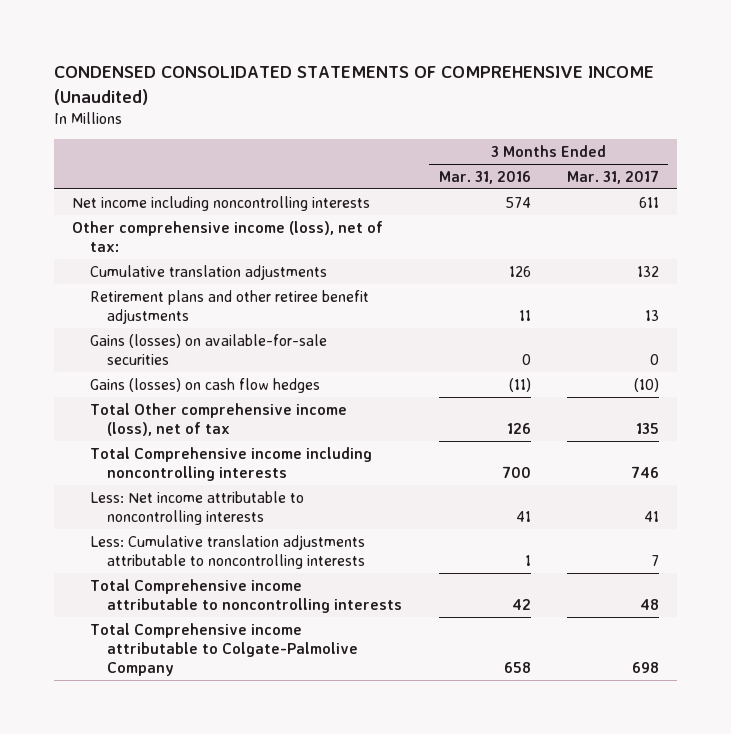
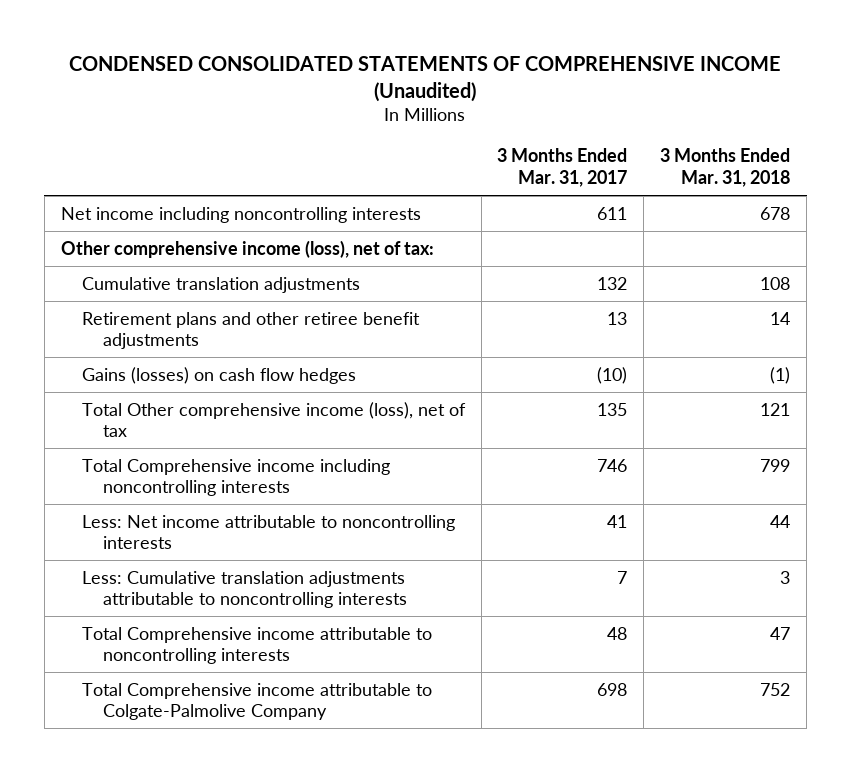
[438,170,531,184] Mar. 31, 2016 -> none
none -> [660,148,791,187] 3 Months Ended Mar. 31, 2018
[89,333,327,365] Gains (losses) on available-for-sale securities -> none

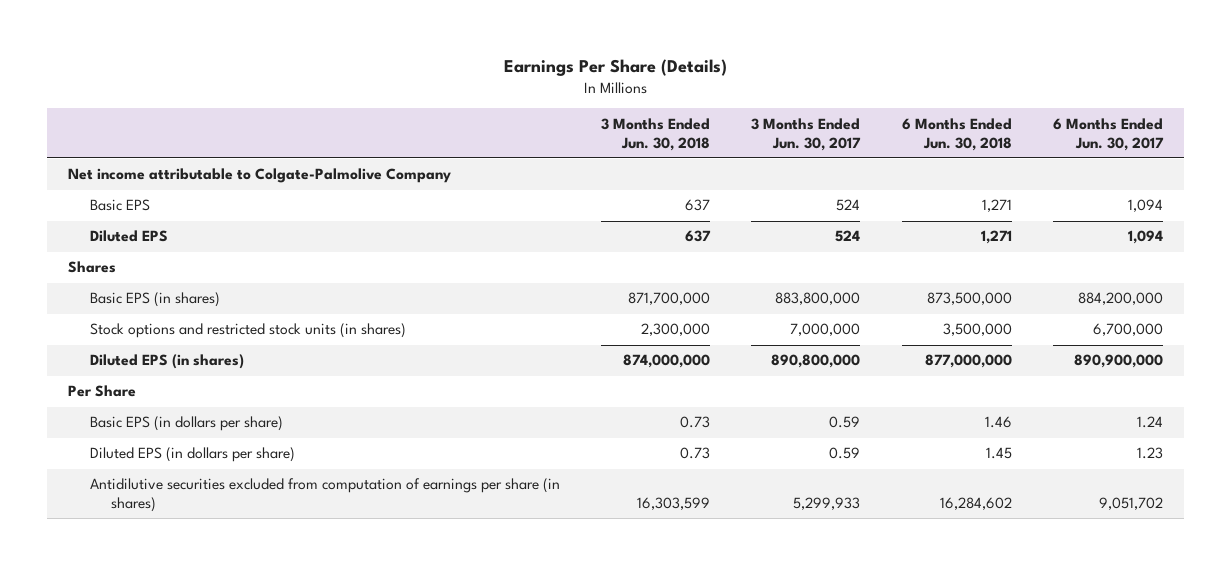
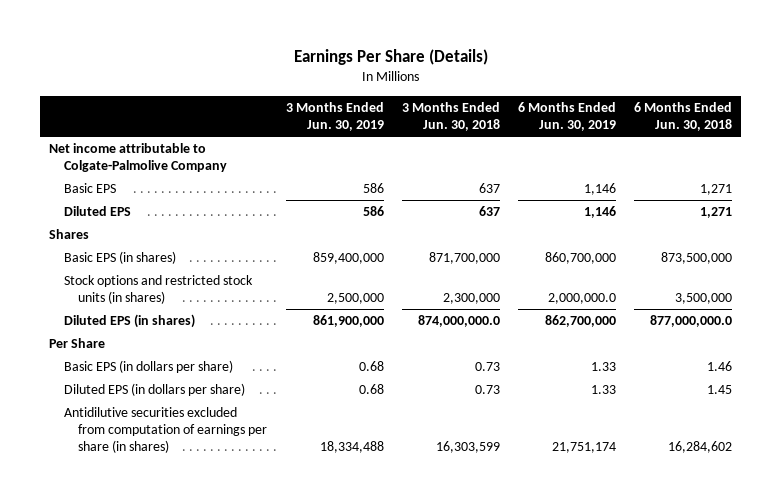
[751,117,862,151] 3 Months Ended Jun. 30, 2017 -> none
[1053,117,1165,151] 6 Months Ended Jun. 30, 2017 -> none
none -> [285,101,384,131] 3 Months Ended Jun. 30, 2019
none -> [517,101,616,131] 6 Months Ended Jun. 30, 2019
[623,354,711,369] 874,000,000 -> [417,315,500,328] 874,000,000.0
[924,354,1012,369] 877,000,000 -> [649,315,732,328] 877,000,000.0

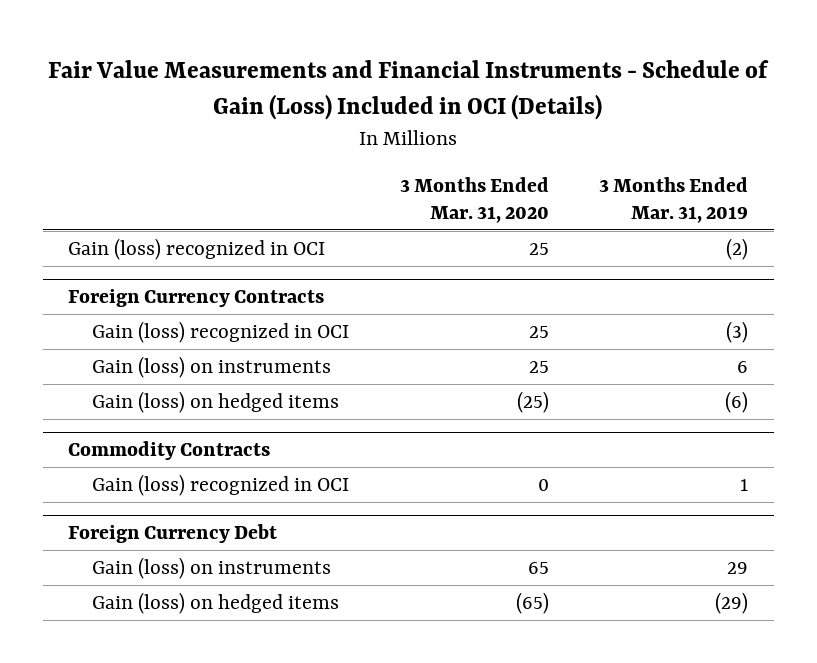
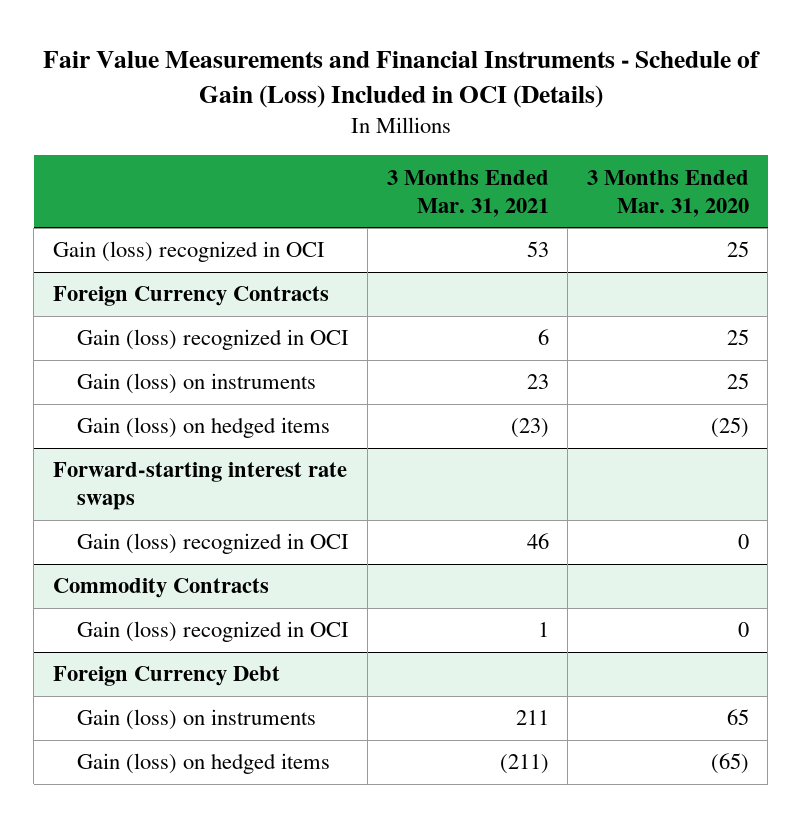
[599,176,749,223] 3 Months Ended Mar. 31, 2019 -> none
none -> [386,169,549,217] 3 Months Ended Mar. 31, 2021
none -> [52,462,347,511] Forward-starting interest rate swaps
none -> [76,533,349,555] Gain (loss) recognized in OCI

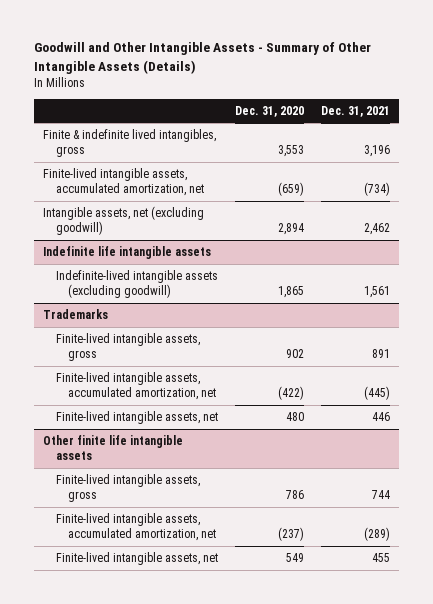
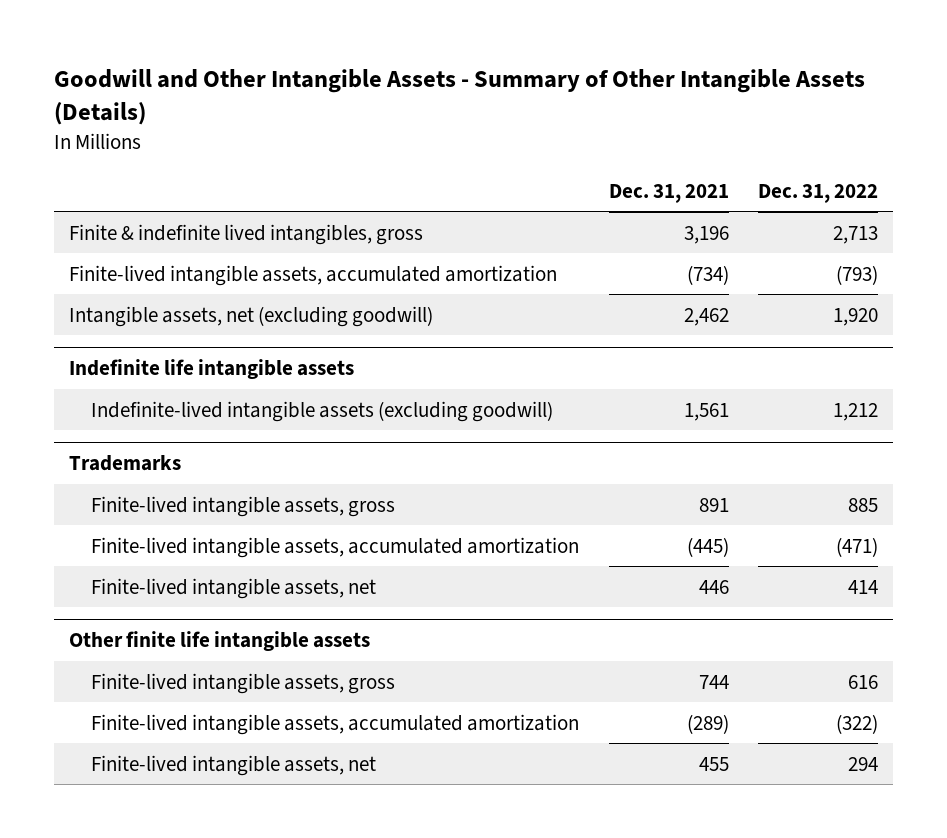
[234,105,304,117] Dec. 31, 2020 -> none
none -> [757,183,878,203] Dec. 31, 2022
[42,168,204,196] Finite-lived intangible assets, accumulated amortization, net -> [69,264,558,286] Finite-lived intangible assets, accumulated amortization
[55,372,217,400] Finite-lived intangible assets, accumulated amortization, net -> [91,536,580,558] Finite-lived intangible assets, accumulated amortization
[55,513,217,541] Finite-lived intangible assets, accumulated amortization, net -> [91,713,580,735] Finite-lived intangible assets, accumulated amortization

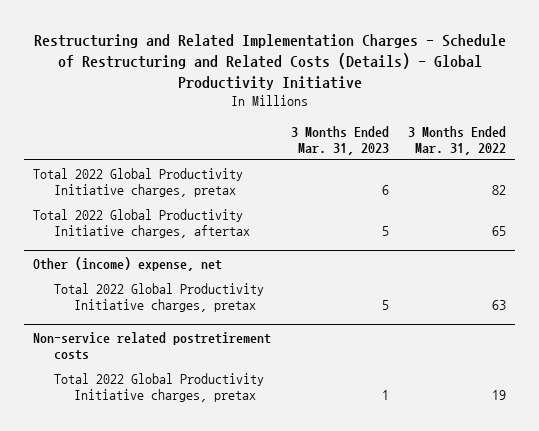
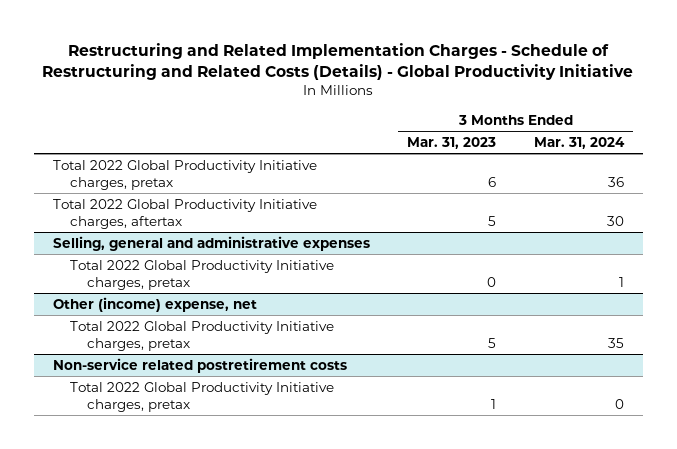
[407,125,506,155] 3 Months Ended Mar. 31, 2022 -> none
none -> [533,136,625,149] Mar. 31, 2024
none -> [53,235,371,251] Selling, general and administrative expenses
none -> [69,259,334,290] Total 2022 Global Productivity Initiative charges, pretax

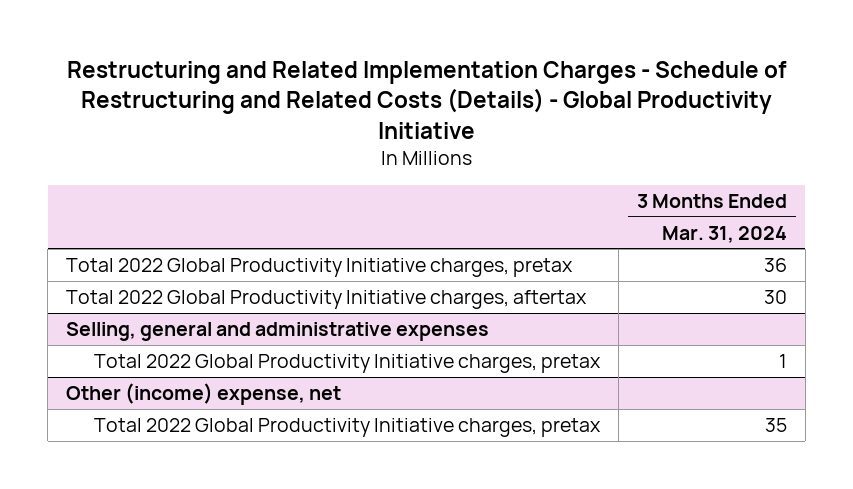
[407,136,497,149] Mar. 31, 2023 -> none
[53,357,348,373] Non-service related postretirement costs -> none
[69,381,334,412] Total 2022 Global Productivity Initiative charges, pretax -> none

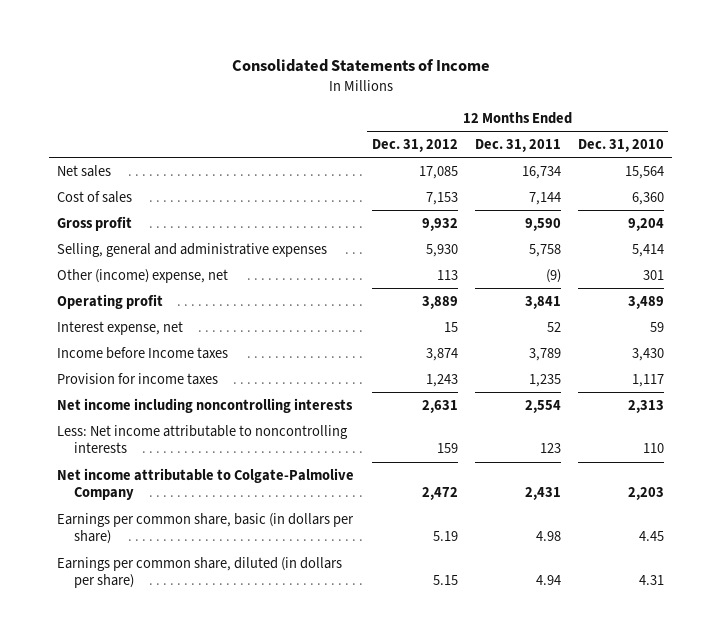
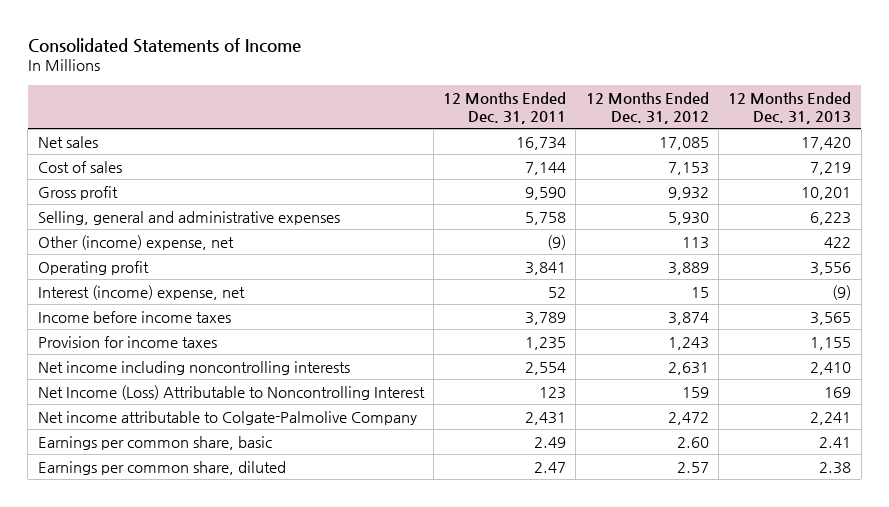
[577,138,664,152] Dec. 31, 2010 -> none
none -> [728,91,852,124] 12 Months Ended Dec. 31, 2013
[57,320,184,335] Interest expense, net -> [37,284,245,300] Interest (income) expense, net
[57,346,229,359] Income before Income taxes -> [37,310,231,323] Income before income taxes
[57,424,349,454] Less: Net income attributable to noncontrolling interests -> [37,384,425,400] Net Income (Loss) Attributable to Noncontrolling Interest
[57,512,355,545] Earnings per common share, basic (in dollars per share) -> [37,435,272,450] Earnings per common share, basic
[432,531,458,542] 5.19 -> [676,436,709,448] 2.60
[535,531,561,542] 4.98 -> [534,436,567,448] 2.49
[57,556,343,589] Earnings per common share, diluted (in dollars per share) -> [37,460,286,475] Earnings per common share, diluted
[432,575,458,586] 5.15 -> [676,461,709,473] 2.57
[535,575,561,586] 4.94 -> [534,461,567,473] 2.47

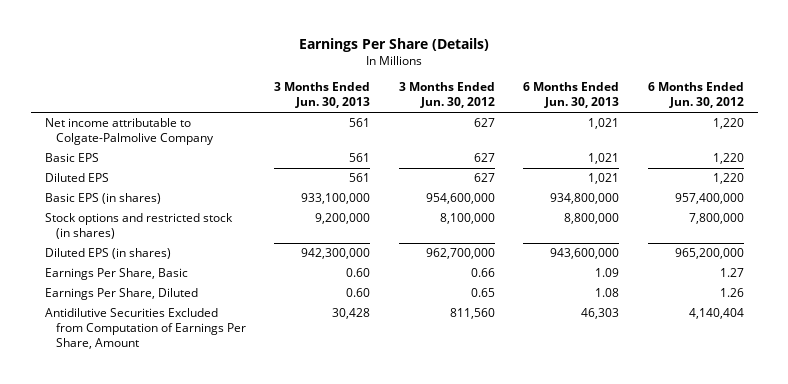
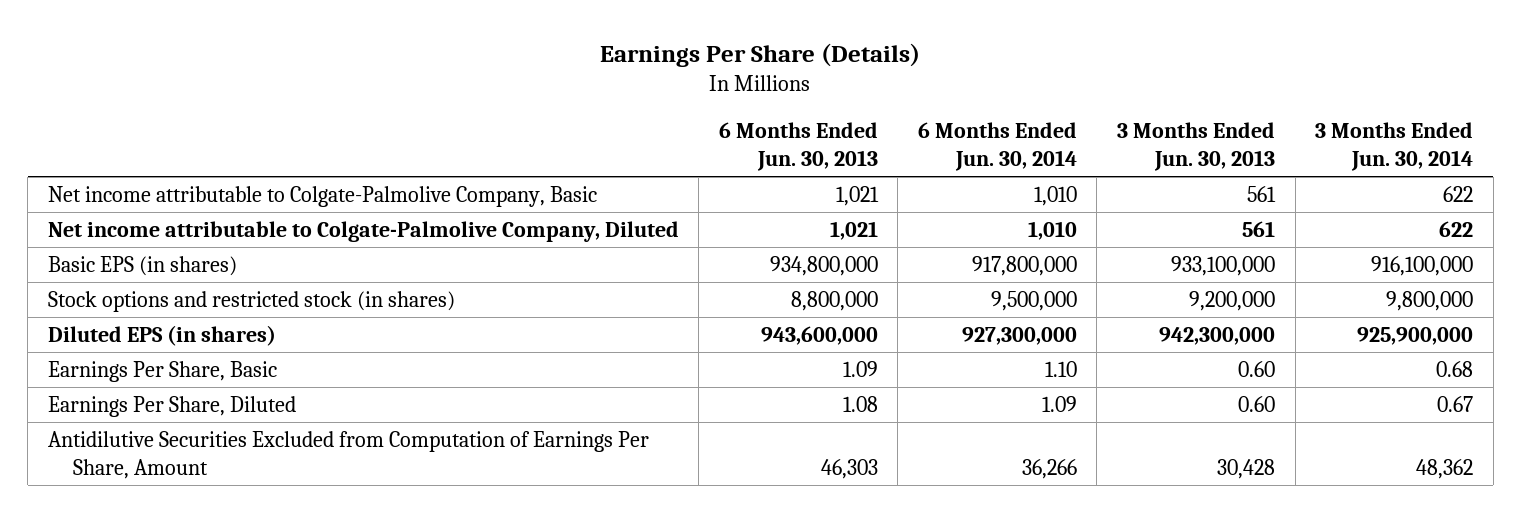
[398,82,495,109] 3 Months Ended Jun. 30, 2012 -> none
[647,82,744,109] 6 Months Ended Jun. 30, 2012 -> none
none -> [917,122,1077,172] 6 Months Ended Jun. 30, 2014
none -> [1315,122,1474,172] 3 Months Ended Jun. 30, 2014
[44,118,214,146] Net income attributable to Colgate-Palmolive Company -> none
[44,153,99,163] Basic EPS -> [47,186,597,208] Net income attributable to Colgate-Palmolive Company, Basic
[44,173,109,183] Diluted EPS -> [47,221,679,243] Net income attributable to Colgate-Palmolive Company, Diluted

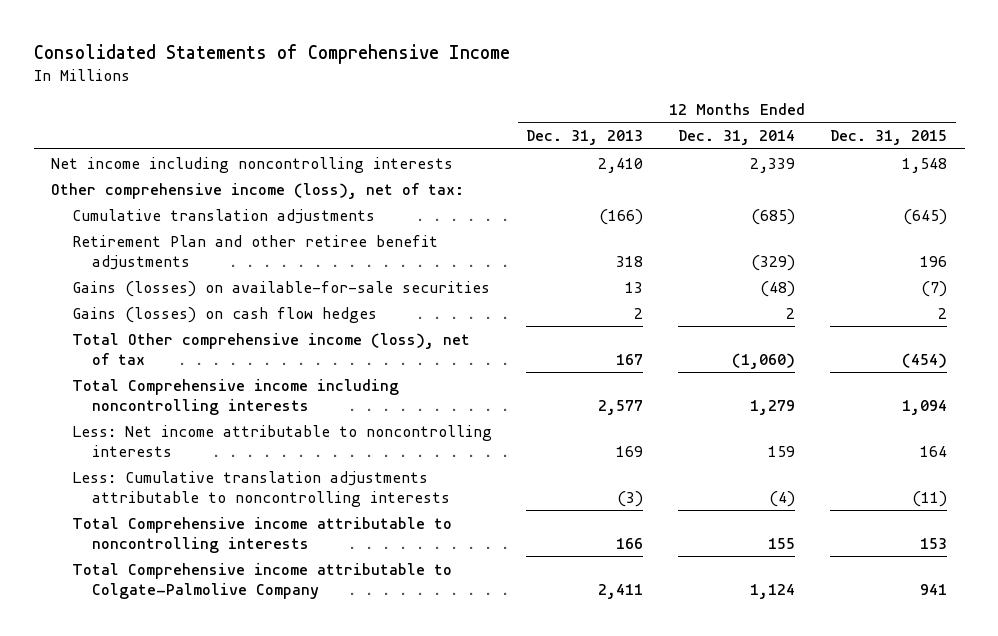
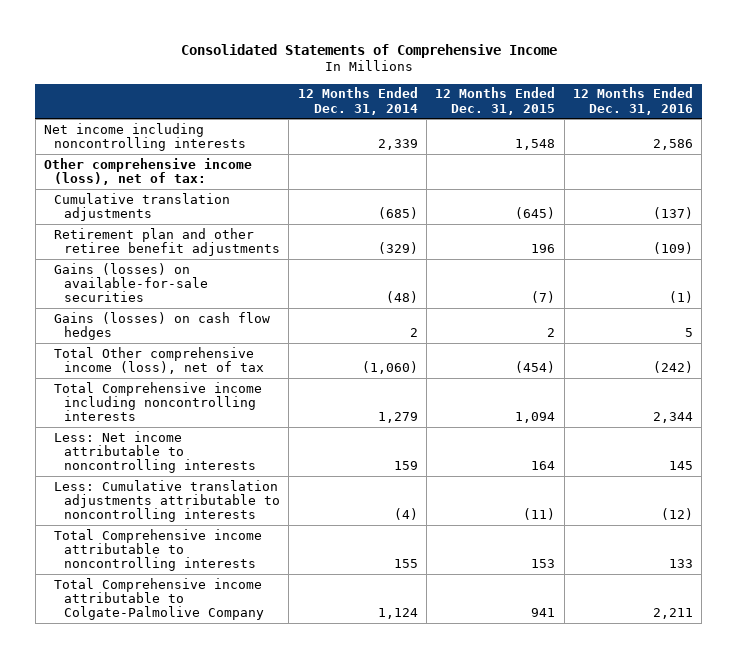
[526,130,644,146] Dec. 31, 2013 -> none
none -> [573,87,694,115] 12 Months Ended Dec. 31, 2016
[71,234,438,270] Retirement Plan and other retiree benefit adjustments -> [54,227,280,256] Retirement plan and other retiree benefit adjustments

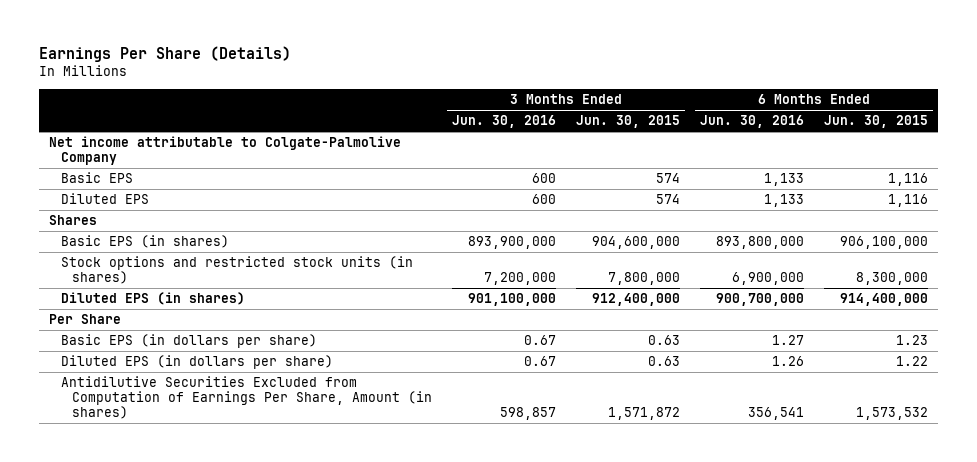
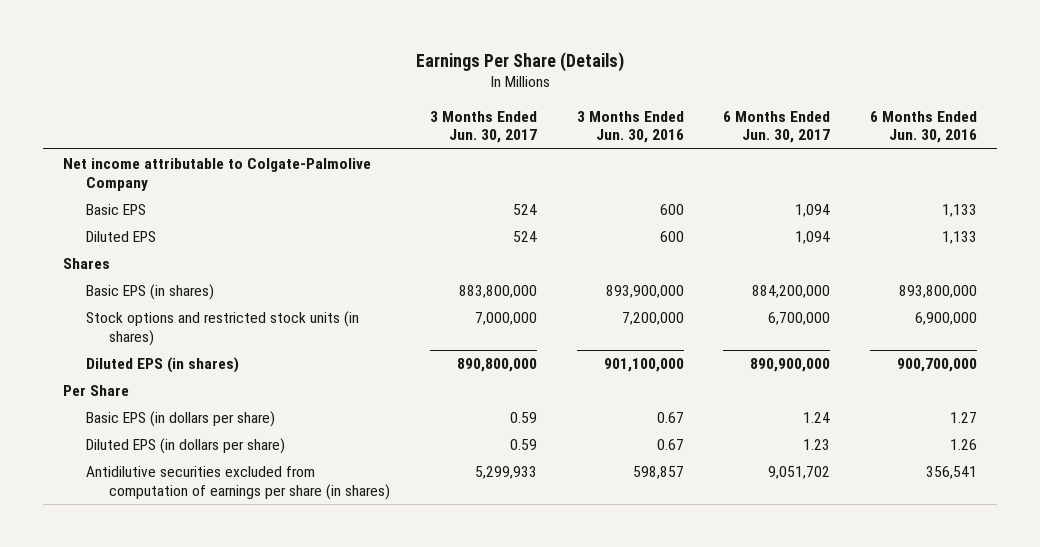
[575,115,680,129] Jun. 30, 2015 -> none
[823,115,928,129] Jun. 30, 2015 -> none
none -> [430,110,538,144] 3 Months Ended Jun. 30, 2017
none -> [723,110,831,144] 6 Months Ended Jun. 30, 2017
[60,376,432,420] Antidilutive Securities Excluded from Computation of Earnings Per Share, Amount (in shares) -> [86,466,391,500] Antidilutive securities excluded from computation of earnings per share (in shares)

